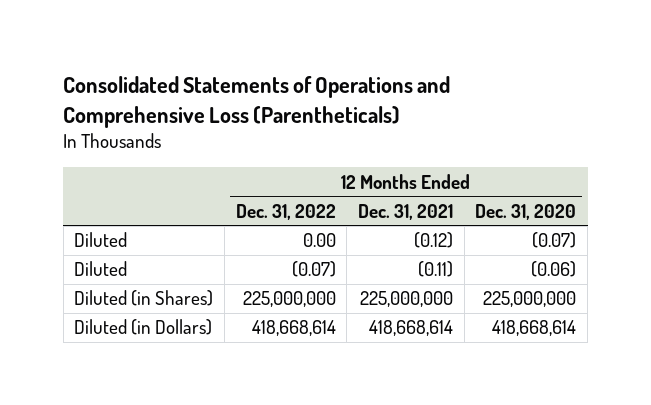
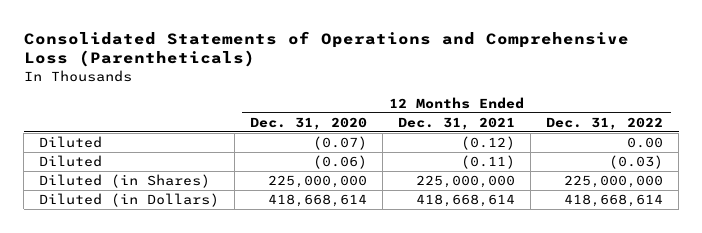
[291,261,336,278] (0.07) -> [609,155,664,170] (0.03)

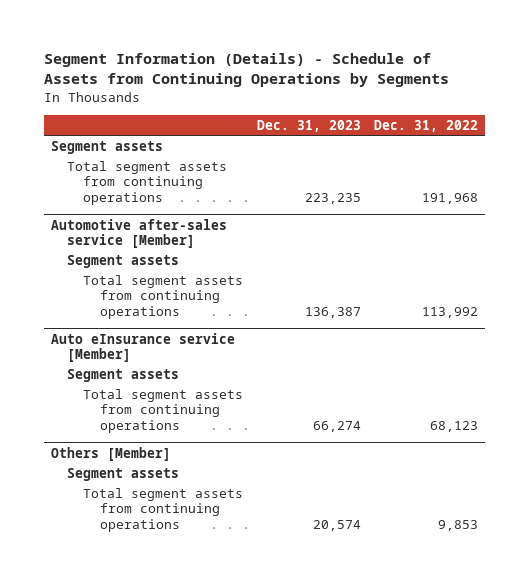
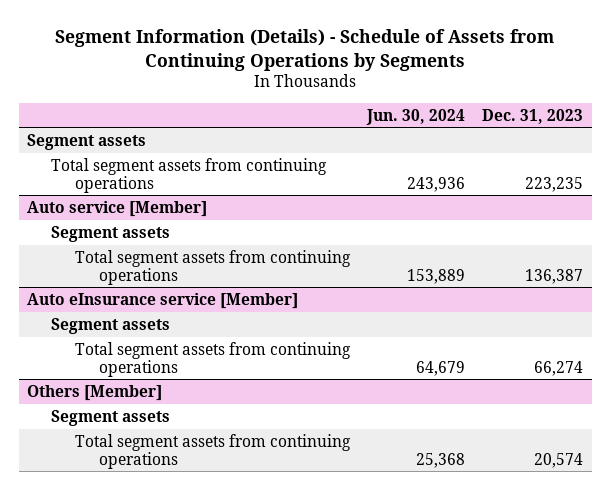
[374,119,479,132] Dec. 31, 2022 -> none
none -> [366,108,466,125] Jun. 30, 2024
[50,218,227,248] Automotive after-sales service [Member] -> [27,200,208,217] Auto service [Member]

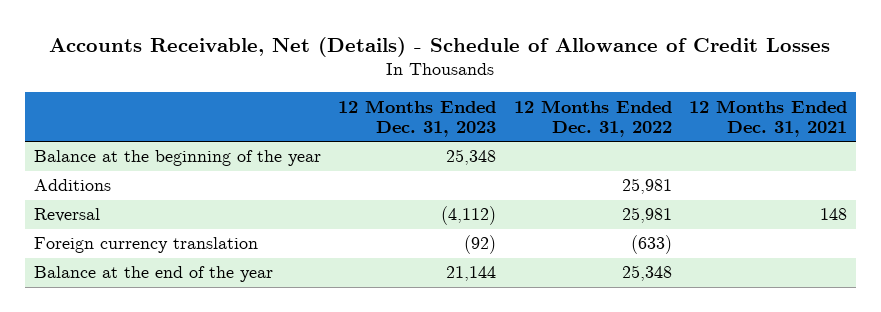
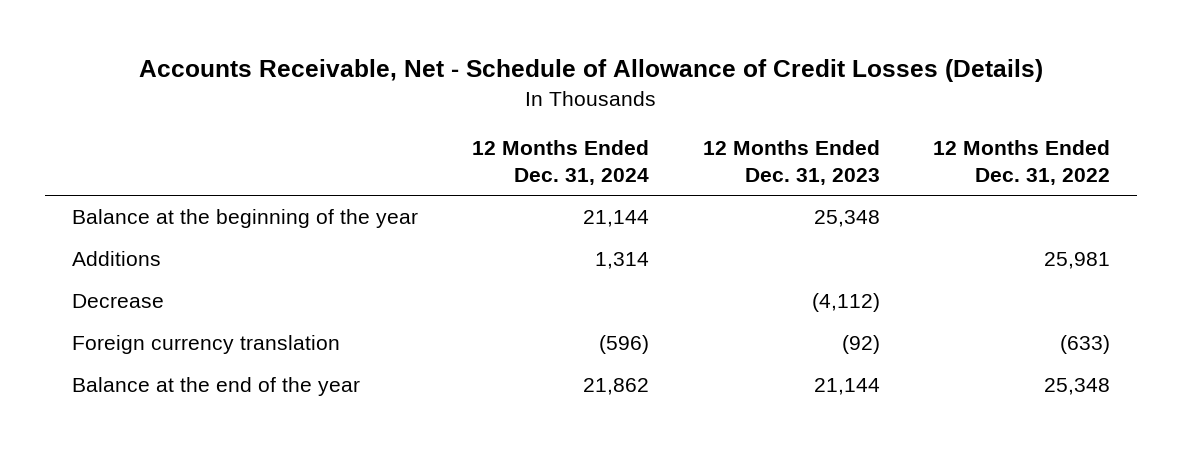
[49,36,831,57] Accounts Receivable, Net (Details) - Schedule of Allowance of Credit Losses -> [139,59,1044,83] Accounts Receivable, Net - Schedule of Allowance of Credit Losses (Details)
[688,99,847,137] 12 Months Ended Dec. 31, 2021 -> none
none -> [471,140,649,185] 12 Months Ended Dec. 31, 2024
[33,208,100,223] Reversal -> none
none -> [71,294,164,309] Decrease

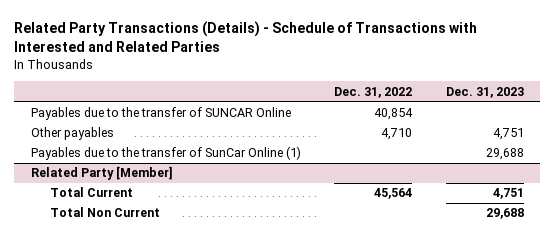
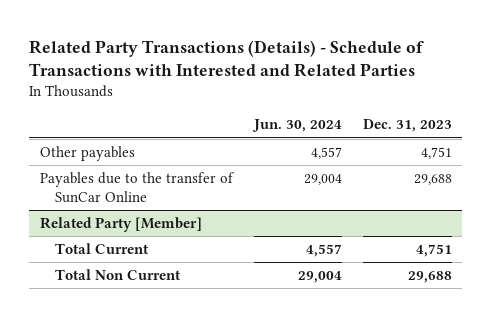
[334,86,413,98] Dec. 31, 2022 -> none
none -> [251,119,342,133] Jun. 30, 2024
[30,107,291,121] Payables due to the transfer of SUNCAR Online -> none
[30,146,301,161] Payables due to the transfer of SunCar Online (1) -> [39,172,234,203] Payables due to the transfer of SunCar Online

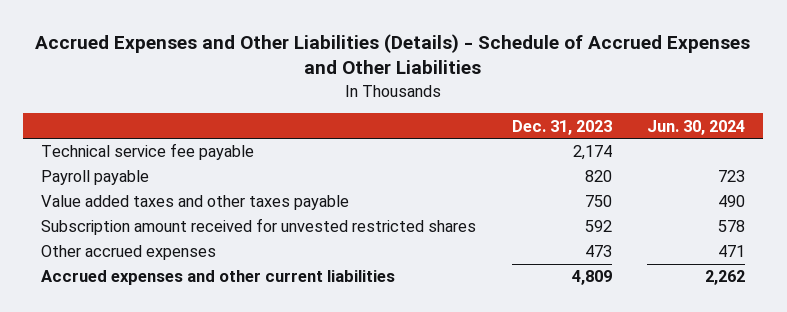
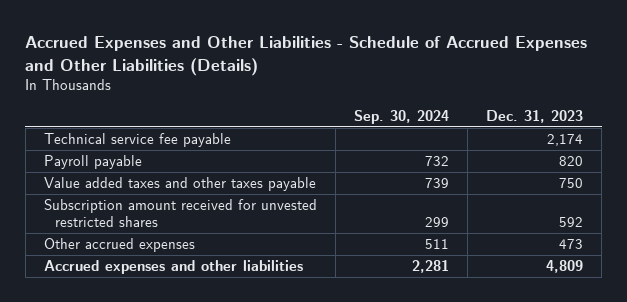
[35,33,751,75] Accrued Expenses and Other Liabilities (Details) - Schedule of Accrued Expenses and Other Liabilities -> [25,35,588,76] Accrued Expenses and Other Liabilities - Schedule of Accrued Expenses and Other Liabilities (Details)
[647,119,746,135] Jun. 30, 2024 -> none
none -> [354,110,450,125] Sep. 30, 2024
[41,270,396,286] Accrued expenses and other current liabilities -> [43,260,303,275] Accrued expenses and other liabilities

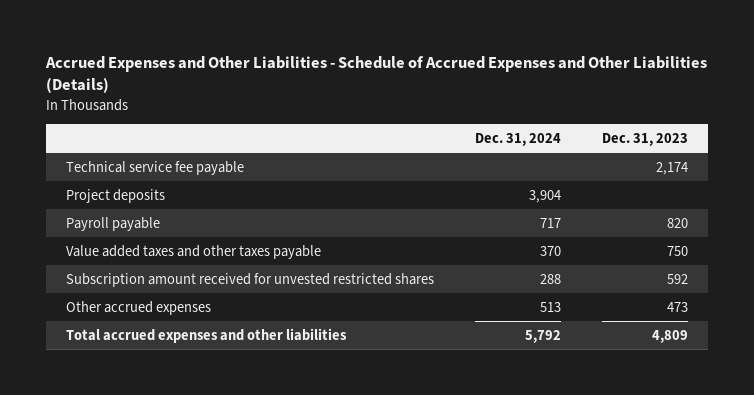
[354,110,450,125] Sep. 30, 2024 -> none
none -> [474,133,561,147] Dec. 31, 2024
none -> [66,188,166,203] Project deposits
[43,260,303,275] Accrued expenses and other liabilities -> [66,327,348,343] Total accrued expenses and other liabilities

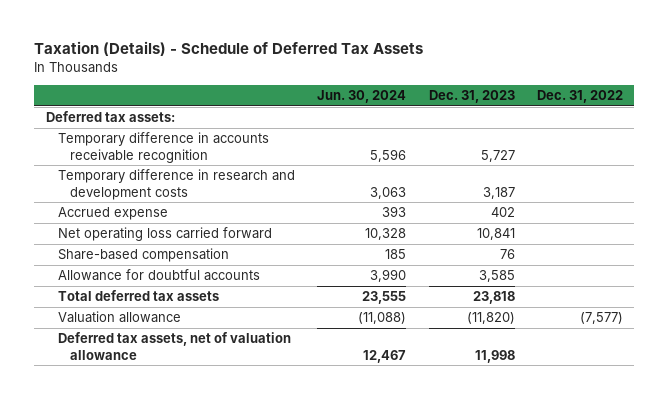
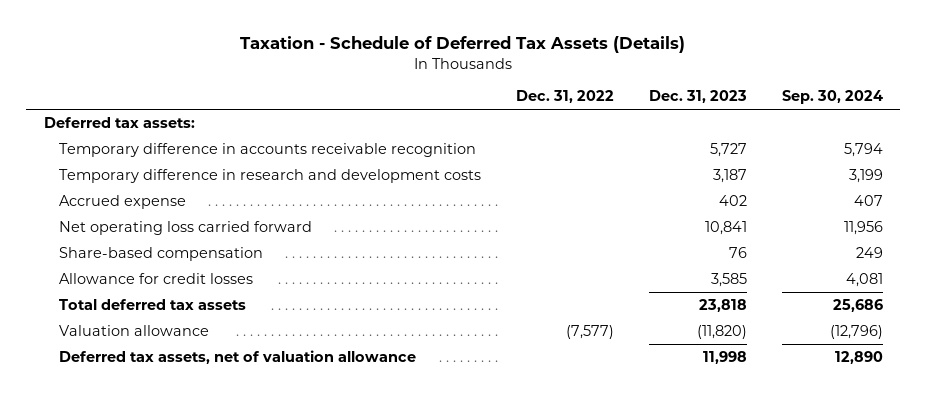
[34,41,424,57] Taxation (Details) - Schedule of Deferred Tax Assets -> [240,35,686,53] Taxation - Schedule of Deferred Tax Assets (Details)
[317,89,407,103] Jun. 30, 2024 -> none
none -> [781,90,883,105] Sep. 30, 2024
[57,269,260,282] Allowance for doubtful accounts -> [58,273,253,285] Allowance for credit losses

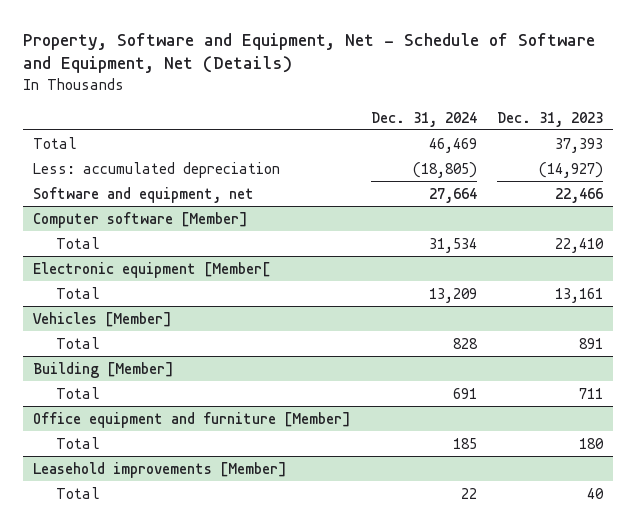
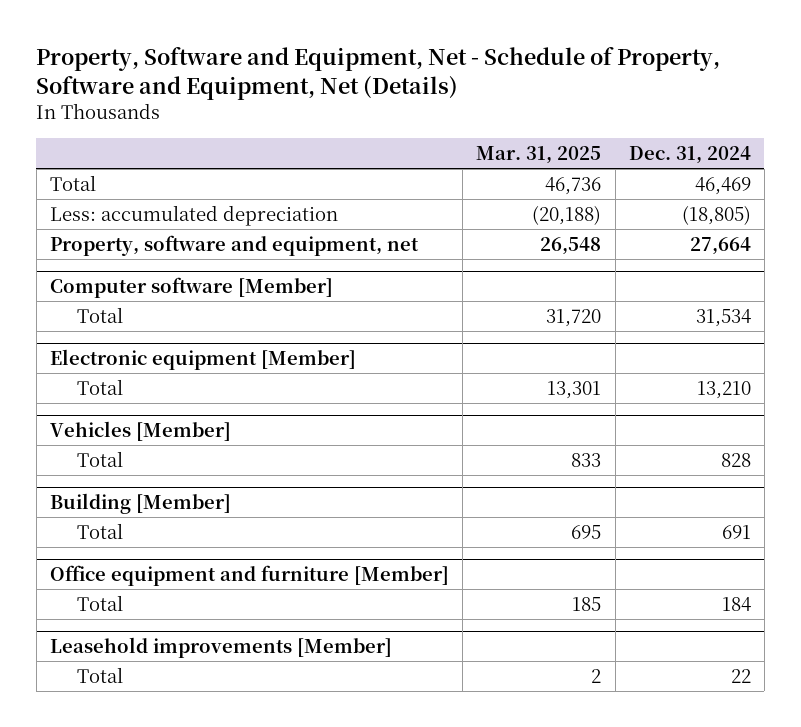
[22,32,595,74] Property, Software and Equipment, Net - Schedule of Software and Equipment, Net (Details) -> [36,47,721,101] Property, Software and Equipment, Net - Schedule of Property, Software and Equipment, Net (Details)
[496,111,603,127] Dec. 31, 2023 -> none
none -> [476,145,602,164] Mar. 31, 2025
[32,186,254,203] Software and equipment, net -> [50,235,420,257] Property, software and equipment, net
[32,261,270,278] Electronic equipment [Member[ -> [50,349,357,371] Electronic equipment [Member]
[428,287,477,303] 13,209 -> [696,381,751,400] 13,210
[452,437,477,449] 185 -> [721,597,751,612] 184

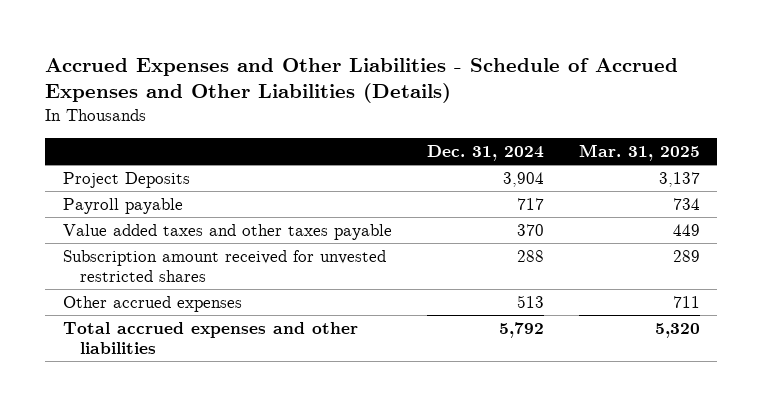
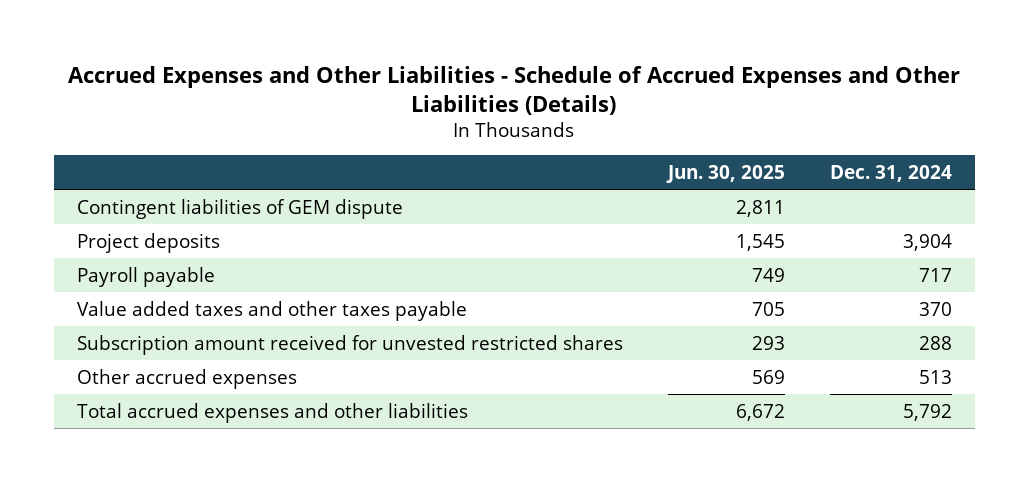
[578,143,700,161] Mar. 31, 2025 -> none
none -> [665,164,785,183] Jun. 30, 2025
none -> [76,198,403,219] Contingent liabilities of GEM dispute
[62,171,190,188] Project Deposits -> [76,232,220,253] Project deposits

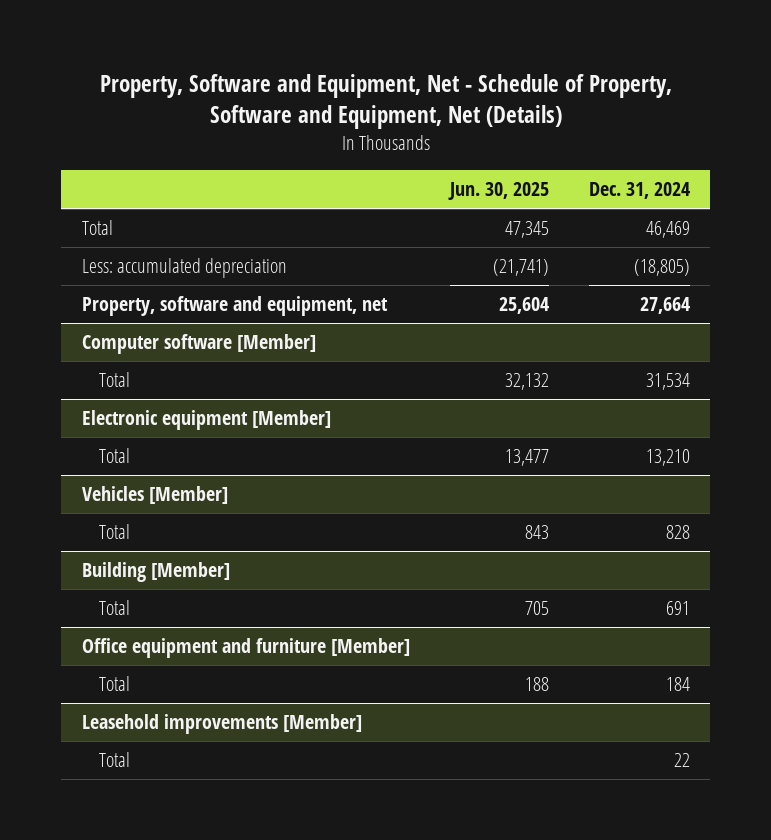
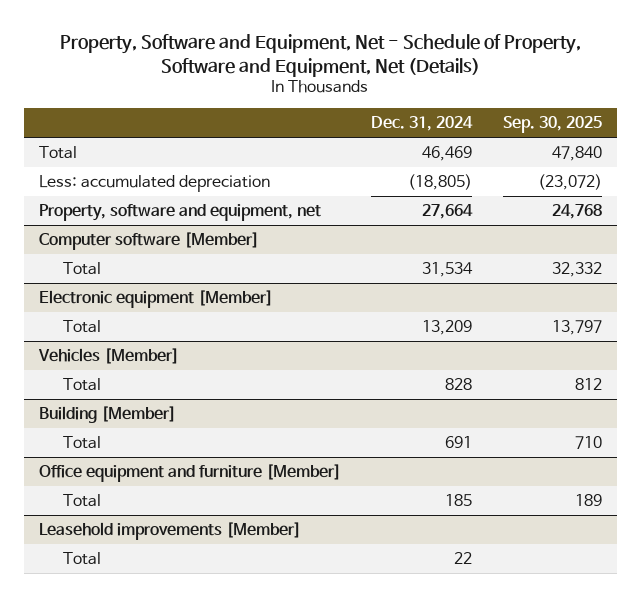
[447,182,549,201] Jun. 30, 2025 -> none
none -> [502,115,602,133] Sep. 30, 2025
[645,449,690,467] 13,210 -> [422,320,473,336] 13,209
[665,677,690,692] 184 -> [445,494,473,507] 185

